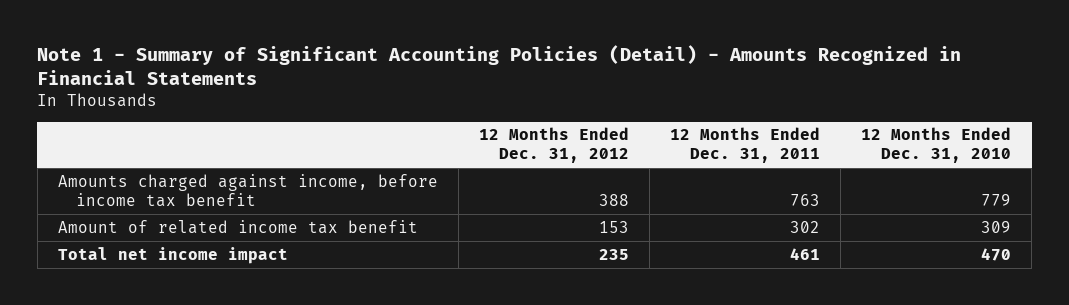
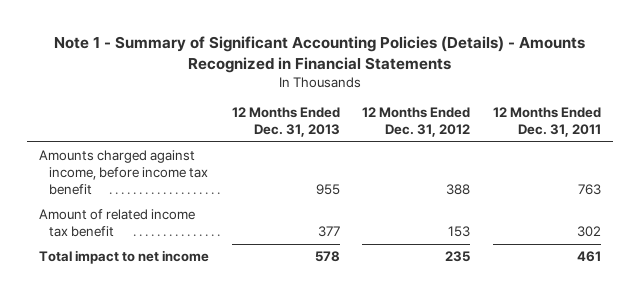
[37,45,962,86] Note 1 - Summary of Significant Accounting Policies (Detail) - Amounts Recognized in Financial Statements -> [54,36,586,73] Note 1 - Summary of Significant Accounting Policies (Details) - Amounts Recognized in Financial Statements
[861,127,1012,164] 12 Months Ended Dec. 31, 2010 -> none
none -> [231,107,340,138] 12 Months Ended Dec. 31, 2013
[57,246,288,264] Total net income impact -> [38,250,209,265] Total impact to net income

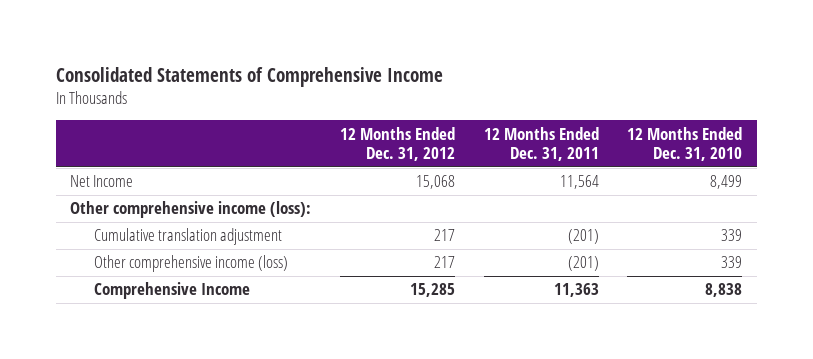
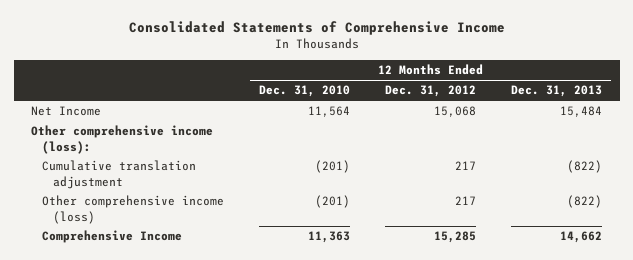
[483,126,599,161] 12 Months Ended Dec. 31, 2011 -> none
none -> [511,85,603,98] Dec. 31, 2013
[710,175,743,190] 8,499 -> [308,106,351,118] 11,564
[721,229,743,242] 339 -> [315,160,351,174] (201)
[721,256,743,269] 339 -> [315,195,351,209] (201)
[705,283,743,298] 8,838 -> [308,231,351,244] 11,363

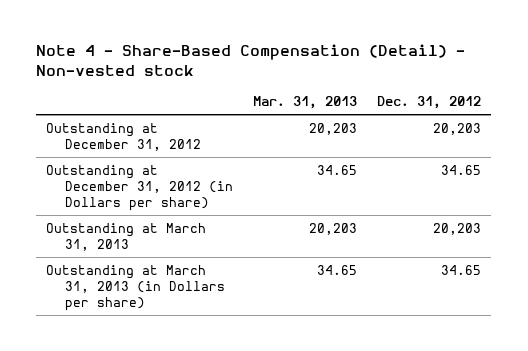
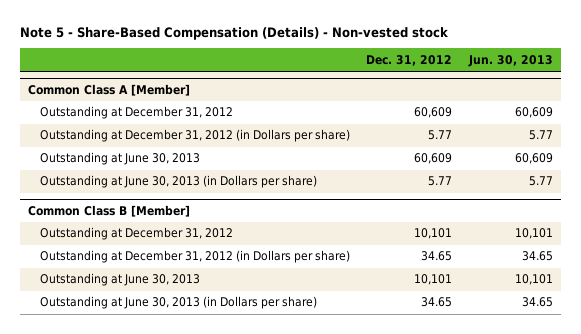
[36,44,466,76] Note 4 - Share-Based Compensation (Detail) - Non-vested stock -> [19,27,448,41] Note 5 - Share-Based Compensation (Details) - Non-vested stock
[253,96,358,110] Mar. 31, 2013 -> none
none -> [467,54,553,67] Jun. 30, 2013
none -> [27,84,190,97] Common Class A [Member]
[433,122,482,135] 20,203 -> [414,107,453,119] 60,609
none -> [39,129,350,143] Outstanding at December 31, 2012 (in Dollars per share)
none -> [39,152,200,166] Outstanding at June 30, 2013
none -> [39,175,317,189] Outstanding at June 30, 2013 (in Dollars per share)
none -> [27,205,190,218] Common Class B [Member]
none -> [39,227,233,241] Outstanding at December 31, 2012
[46,222,207,251] Outstanding at March 31, 2013 -> [39,273,200,287] Outstanding at June 30, 2013
[433,222,482,235] 20,203 -> [414,274,453,286] 10,101
[46,264,226,311] Outstanding at March 31, 2013 (in Dollars per share) -> [39,296,317,310] Outstanding at June 30, 2013 (in Dollars per share)

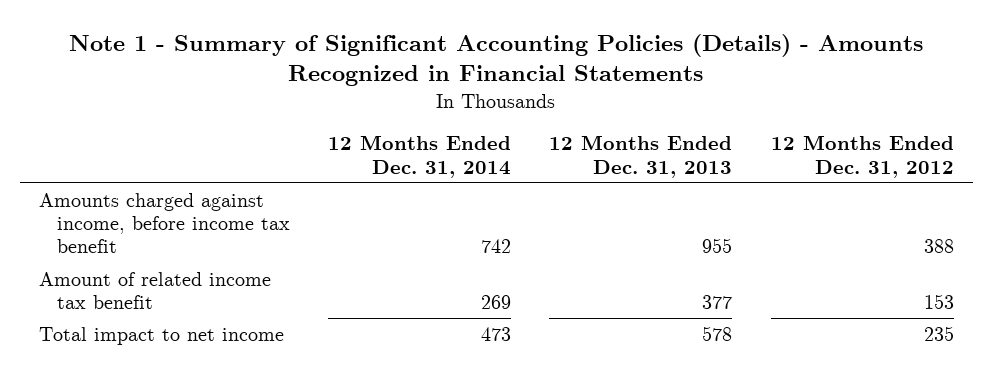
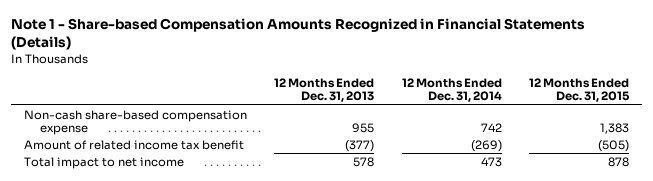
[69,33,924,87] Note 1 - Summary of Significant Accounting Policies (Details) - Amounts Recognized in Financial Statements -> [10,17,585,50] Note 1 - Share-based Compensation Amounts Recognized in Financial Statements (Details)
[770,135,954,178] 12 Months Ended Dec. 31, 2012 -> none
none -> [528,77,630,103] 12 Months Ended Dec. 31, 2015
[39,192,291,254] Amounts charged against income, before income tax benefit -> [24,109,248,136] Non-cash share-based compensation expense
[481,295,512,310] 269 -> [470,139,502,152] (269)
[702,295,733,310] 377 -> [345,139,375,152] (377)

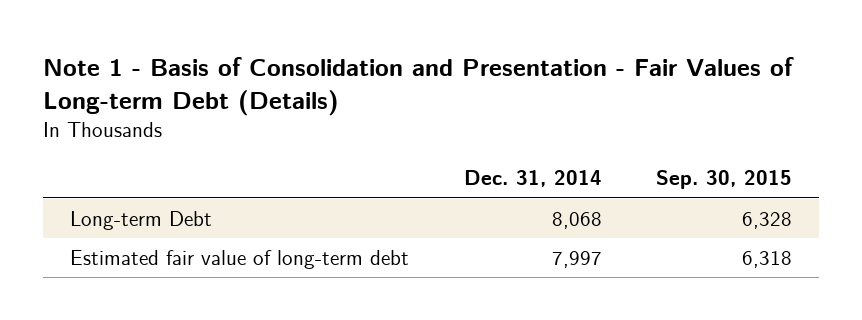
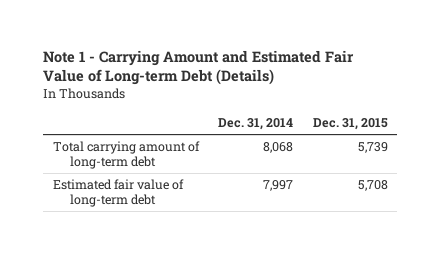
[43,56,795,116] Note 1 - Basis of Consolidation and Presentation - Fair Values of Long-term Debt (Details) -> [42,50,354,86] Note 1 - Carrying Amount and Estimated Fair Value of Long-term Debt (Details)
[656,170,793,190] Sep. 30, 2015 -> none
none -> [312,117,388,130] Dec. 31, 2015
[70,210,213,230] Long-term Debt -> [52,141,200,169] Total carrying amount of long-term debt

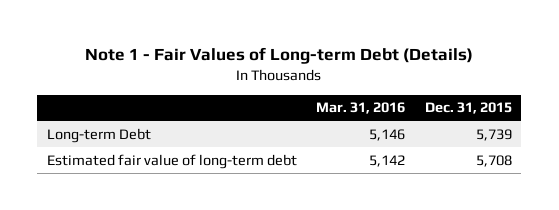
[42,50,354,86] Note 1 - Carrying Amount and Estimated Fair Value of Long-term Debt (Details) -> [85,47,474,65] Note 1 - Fair Values of Long-term Debt (Details)
[218,117,294,130] Dec. 31, 2014 -> none
none -> [316,102,406,115] Mar. 31, 2016
[52,141,200,169] Total carrying amount of long-term debt -> [46,127,151,143] Long-term Debt

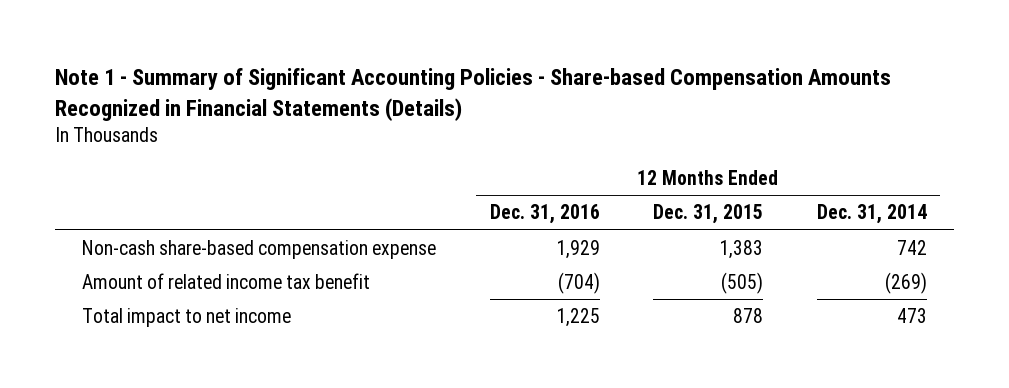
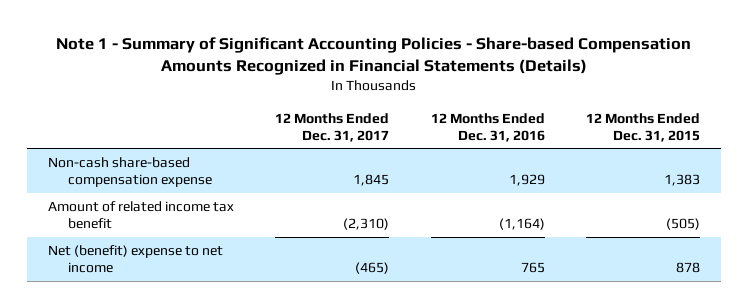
[816,204,927,225] Dec. 31, 2014 -> none
none -> [275,112,390,142] 12 Months Ended Dec. 31, 2017
[557,271,600,294] (704) -> [498,218,545,231] (1,164)
[82,307,292,327] Total impact to net income -> [47,244,223,274] Net (benefit) expense to net income
[555,307,600,327] 1,225 -> [520,262,545,274] 765

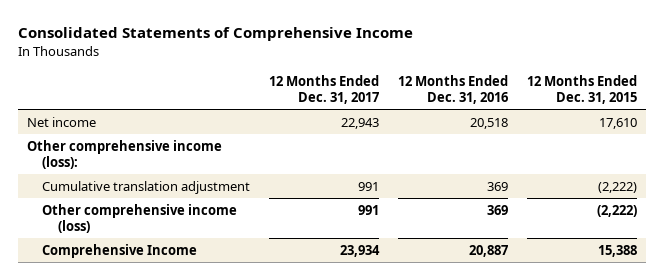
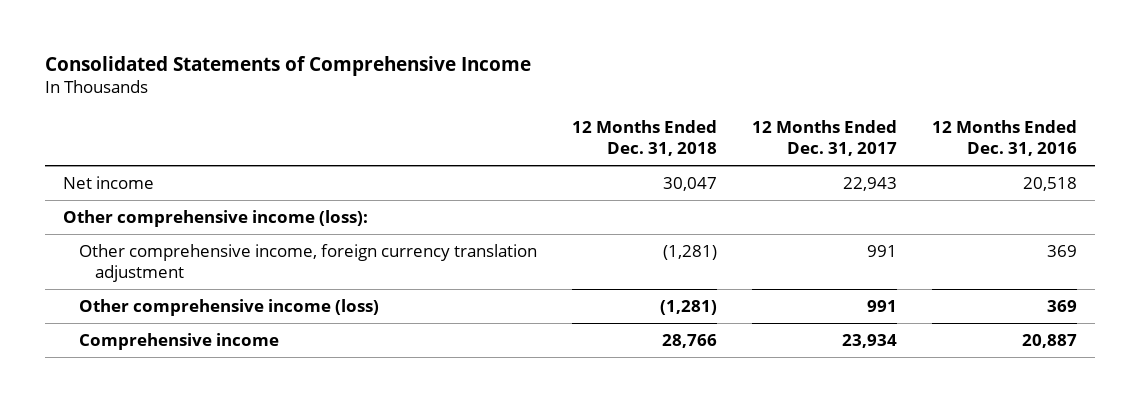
[526,75,637,105] 12 Months Ended Dec. 31, 2015 -> none
none -> [571,119,717,157] 12 Months Ended Dec. 31, 2018
[42,180,251,194] Cumulative translation adjustment -> [78,243,537,283] Other comprehensive income, foreign currency translation adjustment
[42,243,198,258] Comprehensive Income -> [78,332,279,350] Comprehensive income

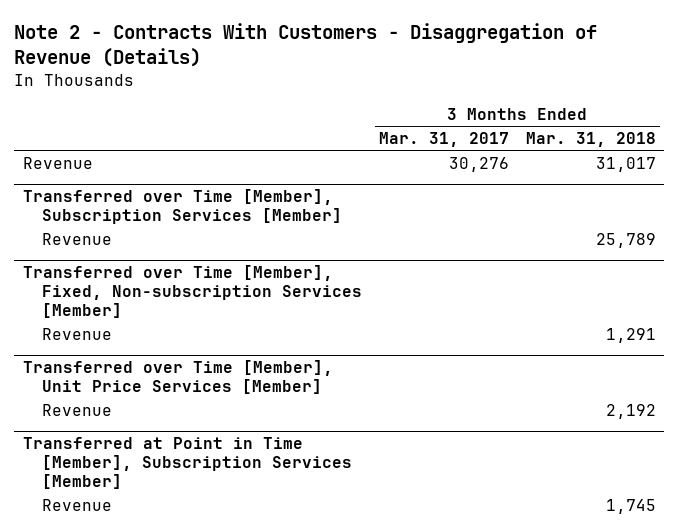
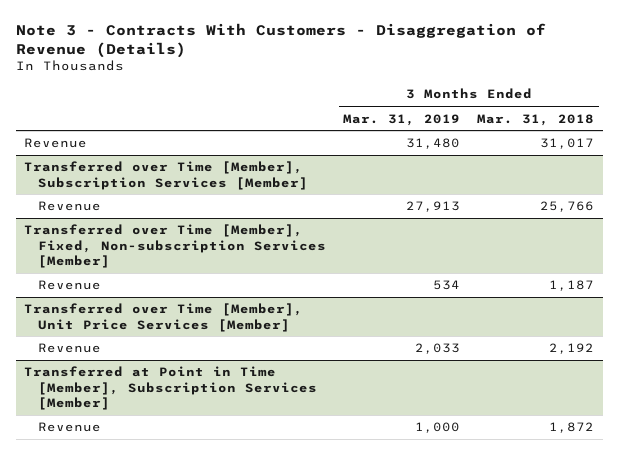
[14,23,598,68] Note 2 - Contracts With Customers - Disaggregation of Revenue (Details) -> [15,22,546,58] Note 3 - Contracts With Customers - Disaggregation of Revenue (Details)
[378,132,509,148] Mar. 31, 2017 -> none
none -> [343,113,461,126] Mar. 31, 2019
[595,232,656,248] 25,789 -> [540,201,595,213] 25,766
[605,327,656,343] 1,291 -> [549,280,595,292] 1,187
[605,498,656,514] 1,745 -> [549,422,595,434] 1,872

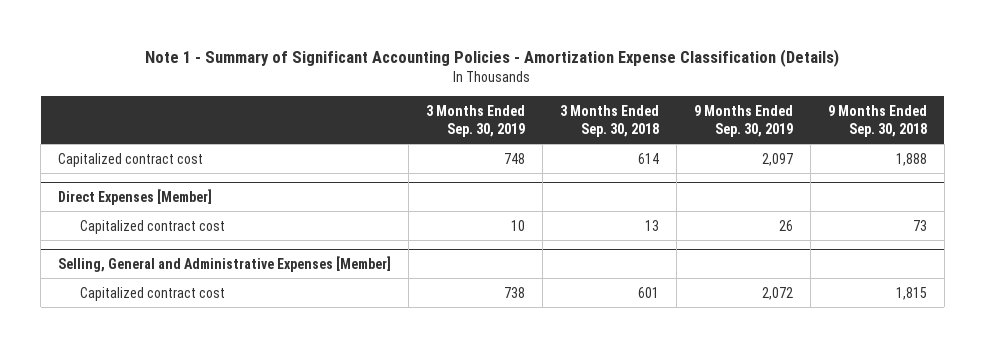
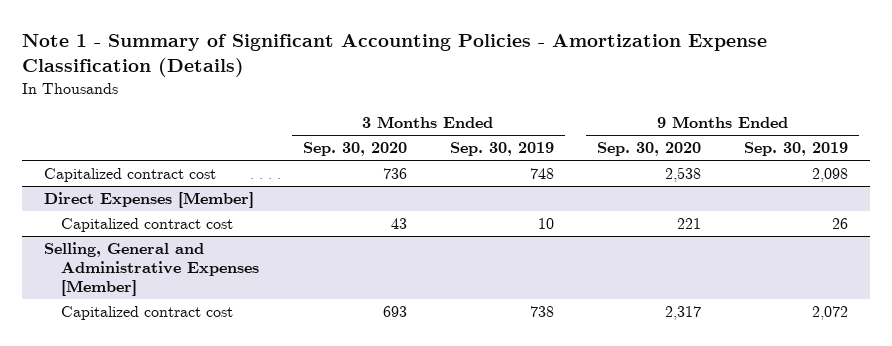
[559,104,659,137] 3 Months Ended Sep. 30, 2018 -> none
[827,104,927,137] 9 Months Ended Sep. 30, 2018 -> none
none -> [302,142,407,157] Sep. 30, 2020
none -> [597,142,702,157] Sep. 30, 2020
[761,152,793,166] 2,097 -> [812,168,849,183] 2,098

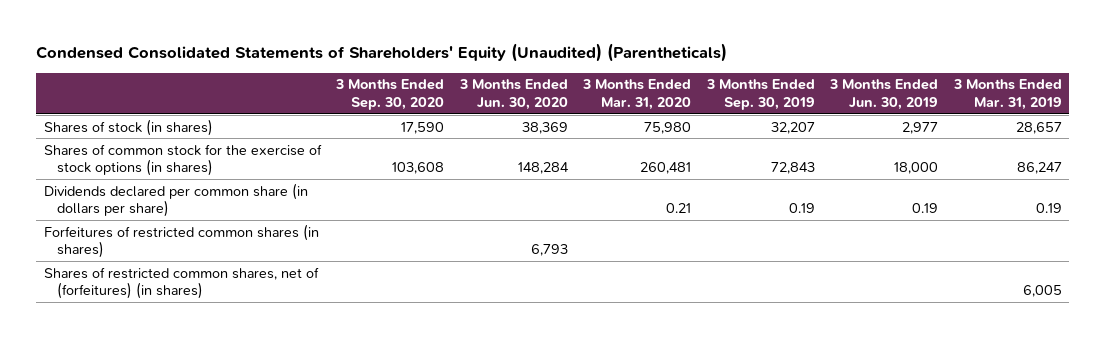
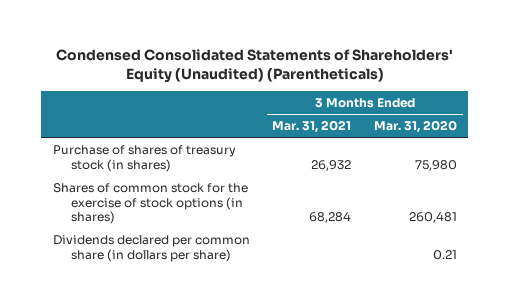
[335,79,445,110] 3 Months Ended Sep. 30, 2020 -> none
[458,79,568,110] 3 Months Ended Jun. 30, 2020 -> none
[705,79,815,110] 3 Months Ended Sep. 30, 2019 -> none
[829,79,939,110] 3 Months Ended Jun. 30, 2019 -> none
[952,79,1062,110] 3 Months Ended Mar. 31, 2019 -> none
none -> [272,120,352,134] Mar. 31, 2021
[43,118,213,136] Shares of stock (in shares) -> [52,144,236,172] Purchase of shares of treasury stock (in shares)
[43,223,319,258] Forfeitures of restricted common shares (in shares) -> none
[43,266,319,299] Shares of restricted common shares, net of (forfeitures) (in shares) -> none

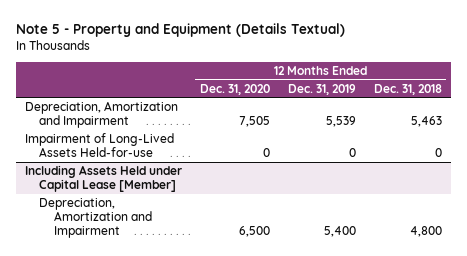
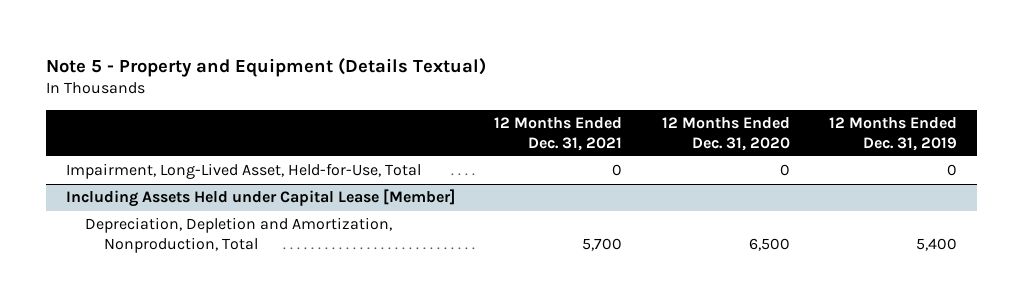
[373,83,442,95] Dec. 31, 2018 -> none
none -> [494,117,623,151] 12 Months Ended Dec. 31, 2021
[24,101,178,128] Depreciation, Amortization and Impairment -> none
[24,133,174,157] Impairment of Long-Lived Assets Held-for-use -> [66,163,422,180] Impairment, Long-Lived Asset, Held-for-Use, Total
[39,198,152,238] Depreciation, Amortization and Impairment -> [85,217,393,254] Depreciation, Depletion and Amortization, Nonproduction, Total

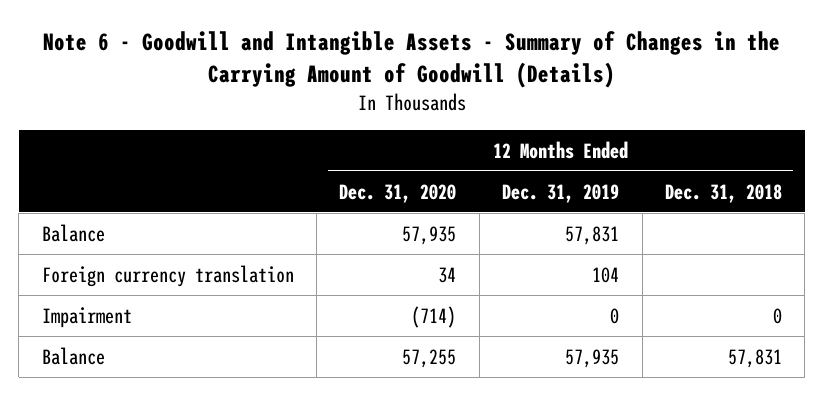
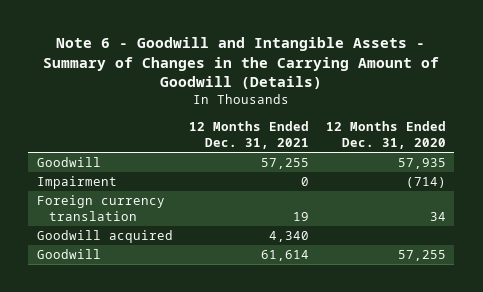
[502,183,620,203] Dec. 31, 2019 -> none
[664,183,782,203] Dec. 31, 2018 -> none
none -> [189,121,310,150] 12 Months Ended Dec. 31, 2021
[41,223,105,242] Balance -> [36,157,101,168] Goodwill
[41,264,294,287] Foreign currency translation -> [36,195,165,222] Foreign currency translation
none -> [36,230,173,244] Goodwill acquired
[41,346,105,365] Balance -> [36,249,101,260] Goodwill

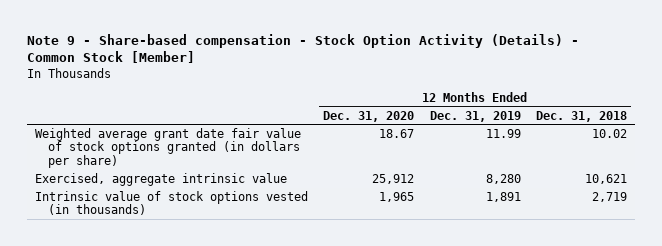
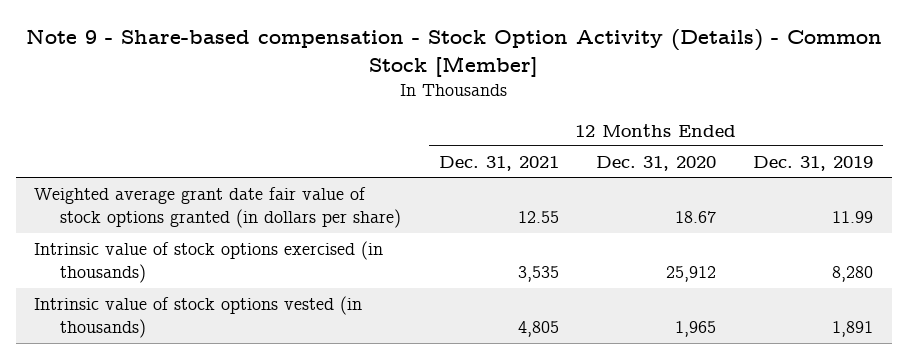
[536,110,628,122] Dec. 31, 2018 -> none
none -> [438,155,559,171] Dec. 31, 2021
[34,172,287,186] Exercised, aggregate intrinsic value -> [34,240,384,284] Intrinsic value of stock options exercised (in thousands)

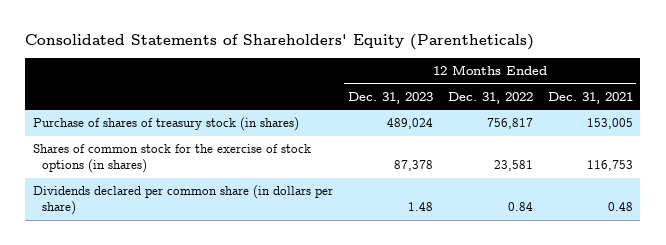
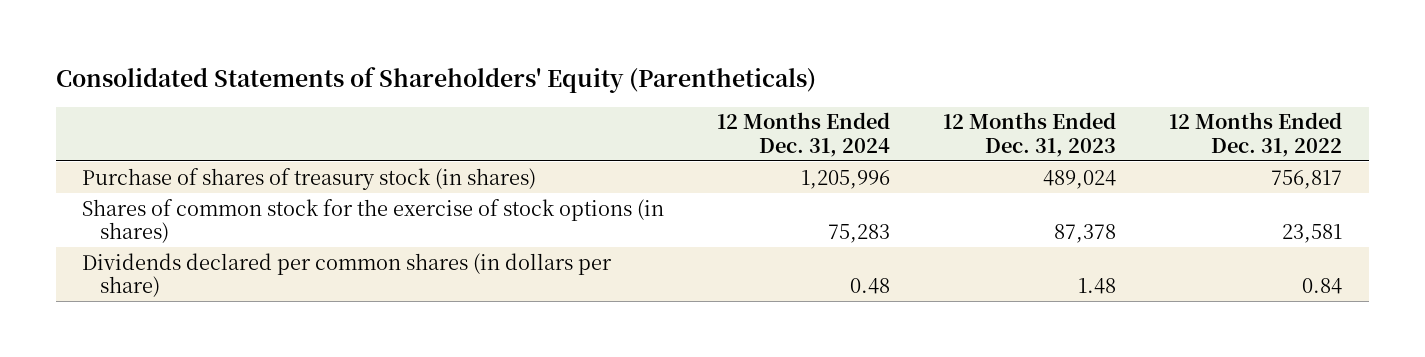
[547,91,633,104] Dec. 31, 2021 -> none
none -> [717,112,891,157] 12 Months Ended Dec. 31, 2024
[32,185,333,216] Dividends declared per common share (in dollars per share) -> [82,252,613,298] Dividends declared per common shares (in dollars per share)

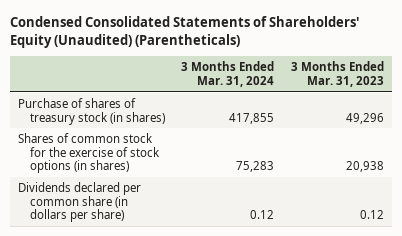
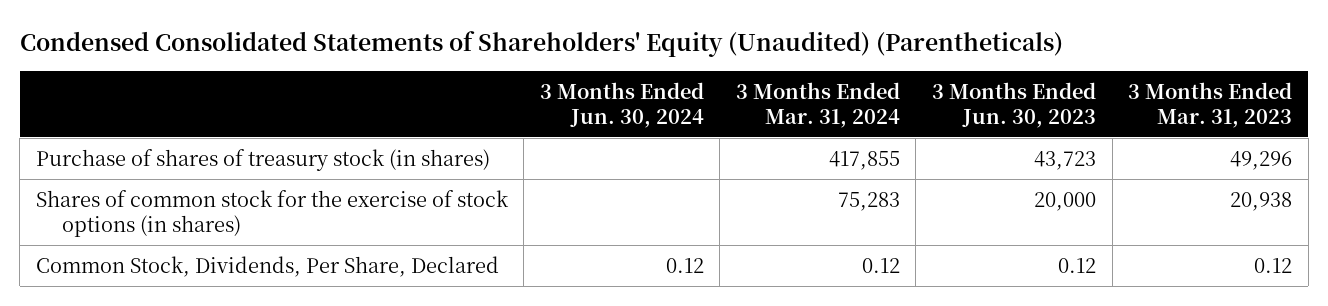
none -> [539,81,704,128] 3 Months Ended Jun. 30, 2024
none -> [932,81,1097,128] 3 Months Ended Jun. 30, 2023
[17,181,141,223] Dividends declared per common share (in dollars per share) -> [35,255,499,277] Common Stock, Dividends, Per Share, Declared

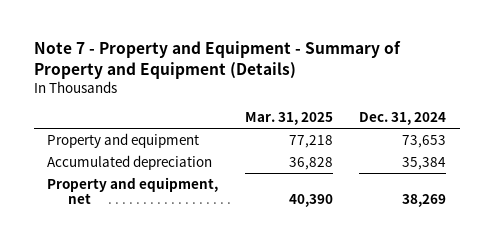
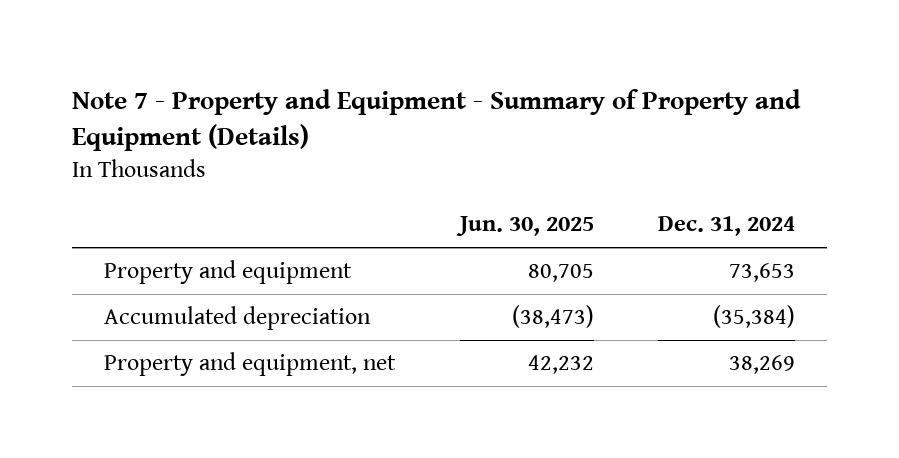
[244,112,333,126] Mar. 31, 2025 -> none
none -> [455,216,594,237] Jun. 30, 2025
[402,156,447,170] 35,384 -> [712,305,795,329] (35,384)

